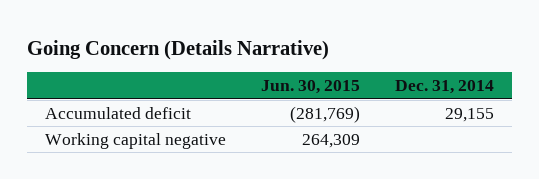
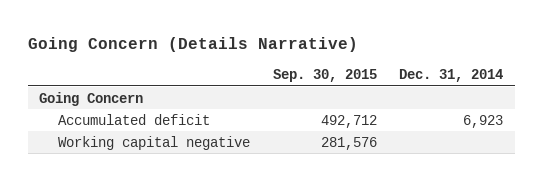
[260,80,360,95] Jun. 30, 2015 -> none
none -> [272,68,377,82] Sep. 30, 2015
none -> [39,91,144,106] Going Concern
[445,107,495,122] 29,155 -> [463,114,504,128] 6,923

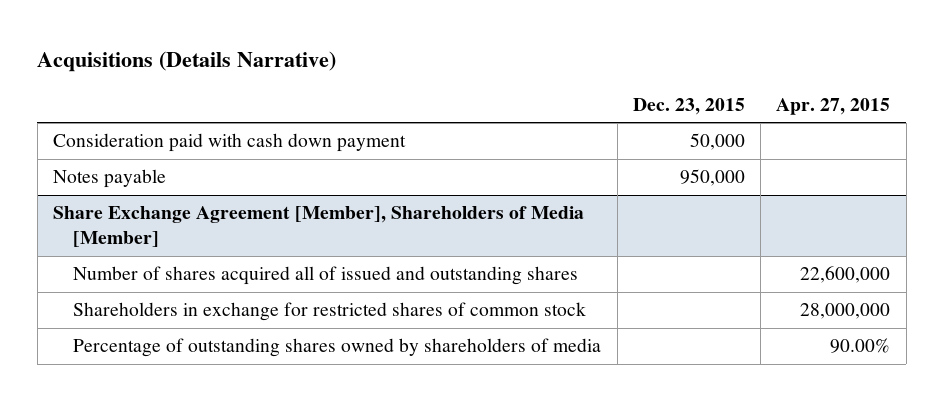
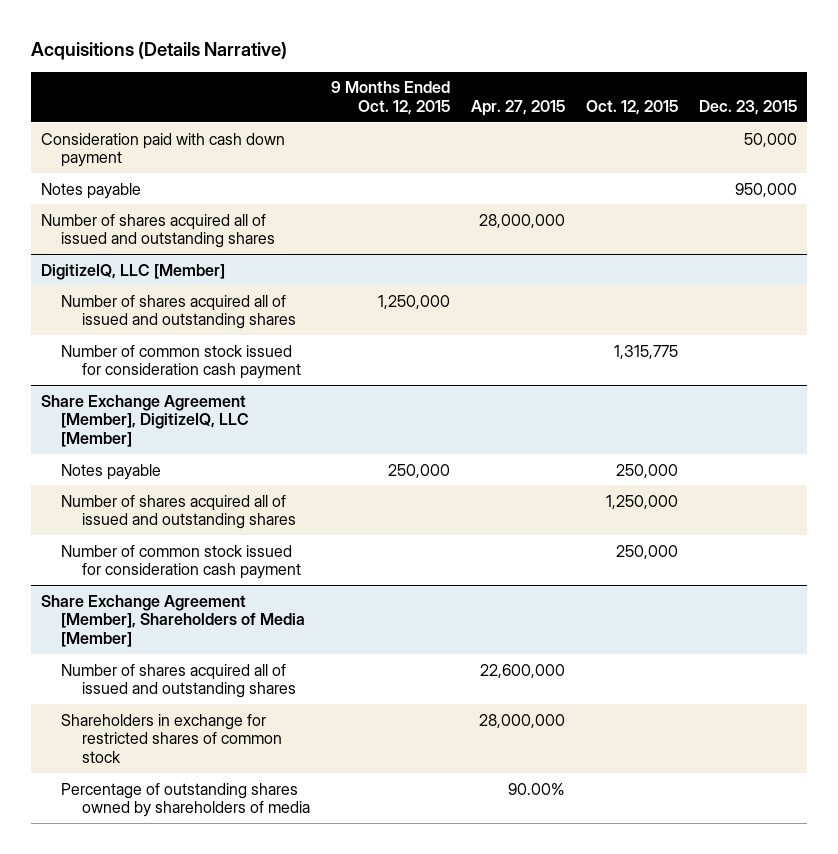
none -> [330,81,450,116] 9 Months Ended Oct. 12, 2015
none -> [585,100,678,116] Oct. 12, 2015
none -> [41,213,276,249] Number of shares acquired all of issued and outstanding shares
none -> [41,263,226,280] DigitizeIQ, LLC [Member]
none -> [61,294,296,330] Number of shares acquired all of issued and outstanding shares
none -> [61,344,301,380] Number of common stock issued for consideration cash payment
none -> [41,394,250,448] Share Exchange Agreement [Member], DigitizeIQ, LLC [Member]
none -> [61,463,162,480] Notes payable
none -> [61,494,296,530] Number of shares acquired all of issued and outstanding shares
none -> [61,544,301,580] Number of common stock issued for consideration cash payment

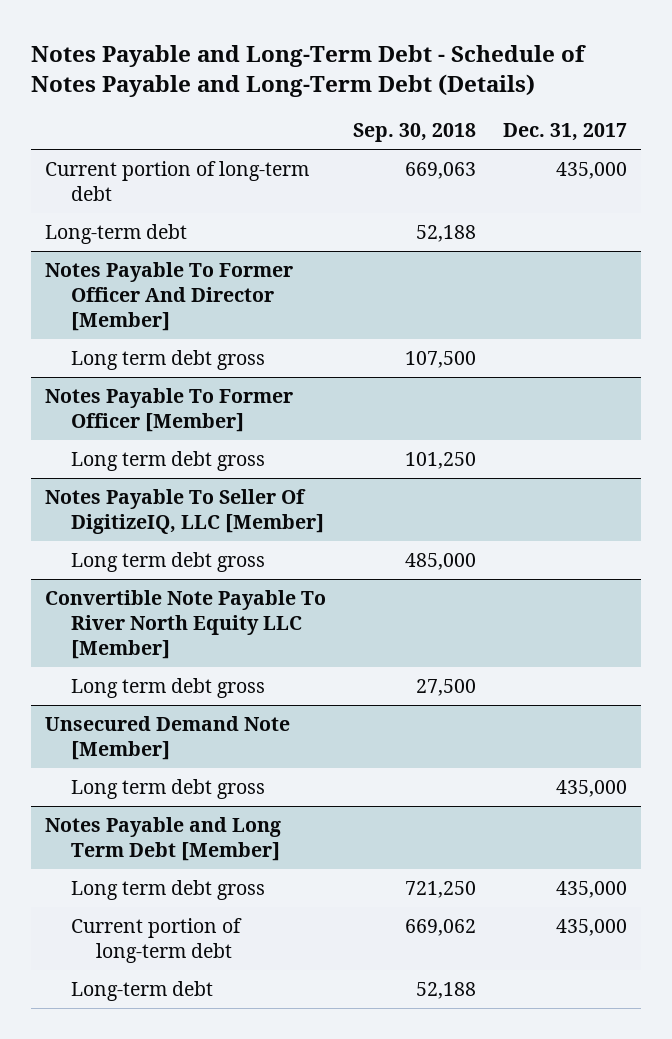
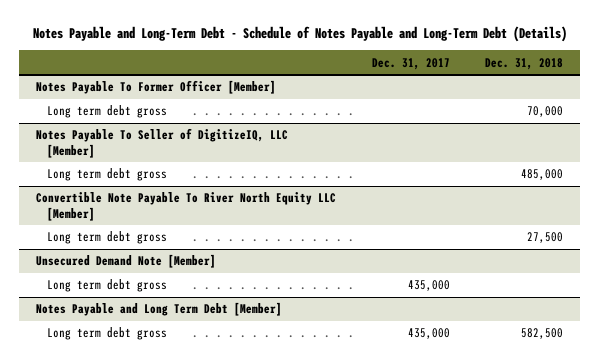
[353,123,477,143] Sep. 30, 2018 -> none
none -> [484,57,563,70] Dec. 31, 2018
[44,161,309,202] Current portion of long-term debt -> none
[44,224,187,245] Long-term debt -> none
[44,262,293,332] Notes Payable To Former Officer And Director [Member] -> none
[70,350,265,371] Long term debt gross -> none
[44,489,324,535] Notes Payable To Seller Of DigitizeIQ, LLC [Member] -> [36,128,289,158] Notes Payable To Seller of DigitizeIQ, LLC [Member]
[70,918,242,964] Current portion of long-term debt -> none
[70,981,213,1002] Long-term debt -> none

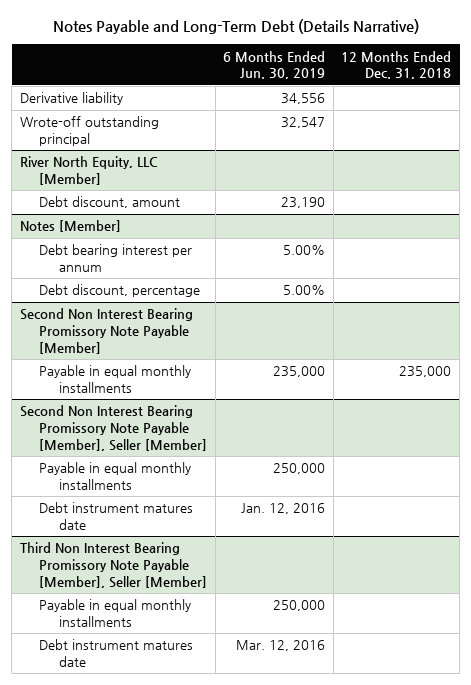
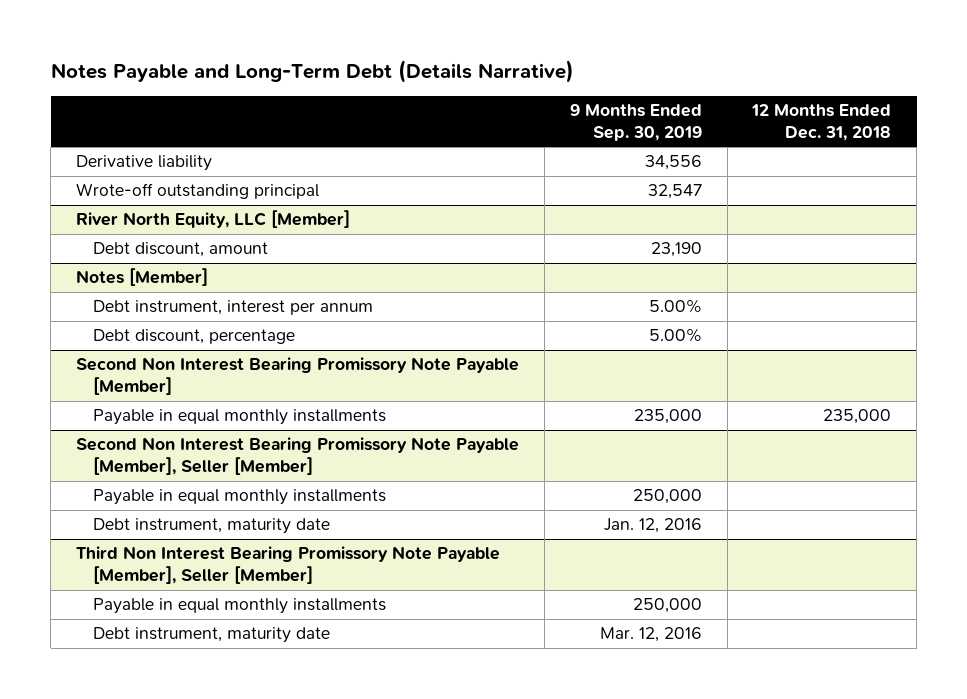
[223,50,326,80] 6 Months Ended Jun. 30, 2019 -> none
none -> [569,104,702,142] 9 Months Ended Sep. 30, 2019
[39,244,193,272] Debt bearing interest per annum -> [92,300,373,316] Debt instrument, interest per annum
[39,502,194,530] Debt instrument matures date -> [92,518,330,535] Debt instrument, maturity date
[39,639,194,667] Debt instrument matures date -> [92,627,330,644] Debt instrument, maturity date

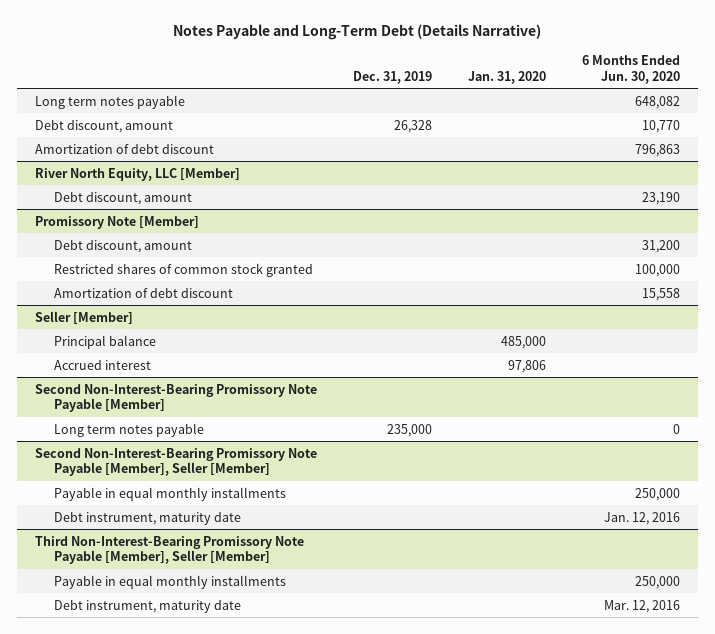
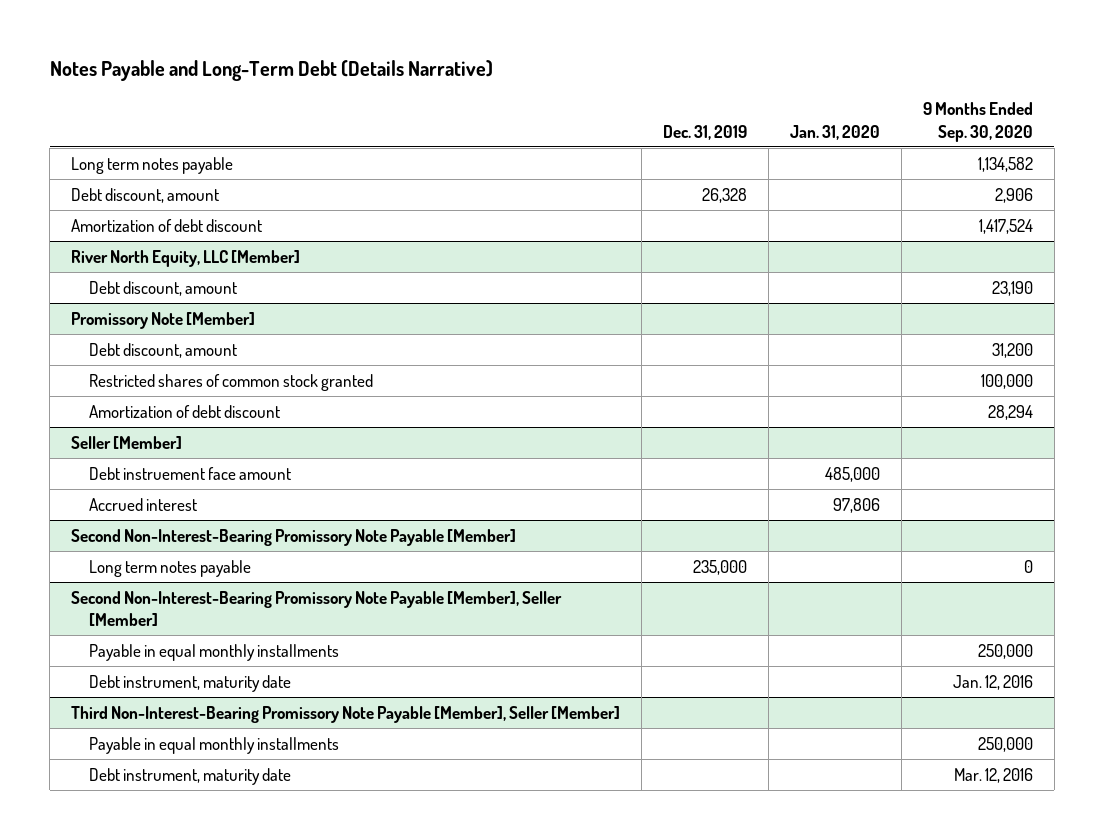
[581,54,680,84] 6 Months Ended Jun. 30, 2020 -> none
none -> [922,102,1033,142] 9 Months Ended Sep. 30, 2020
[53,334,156,349] Principal balance -> [88,466,291,480] Debt instruement face amount

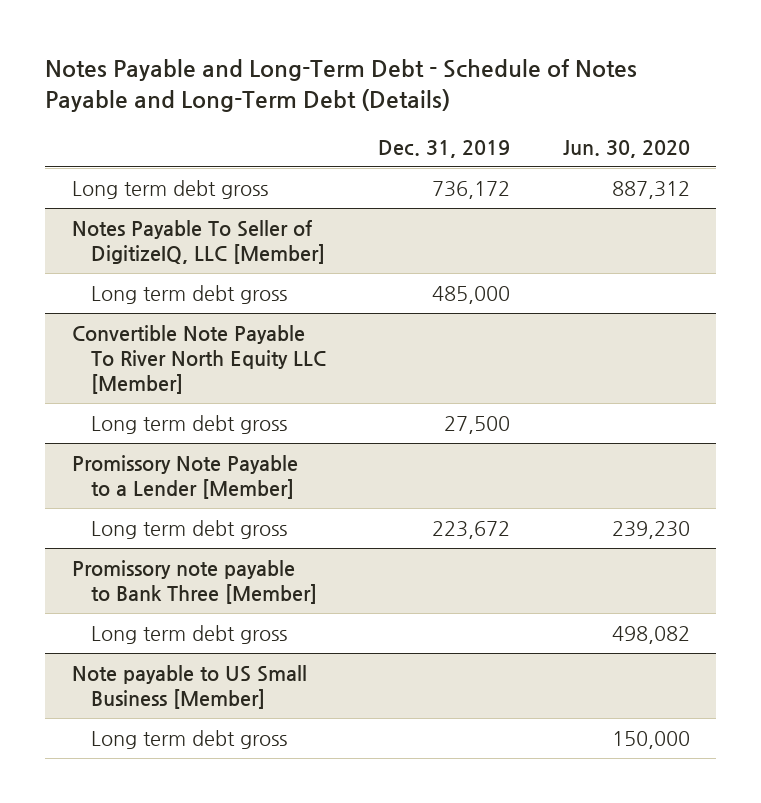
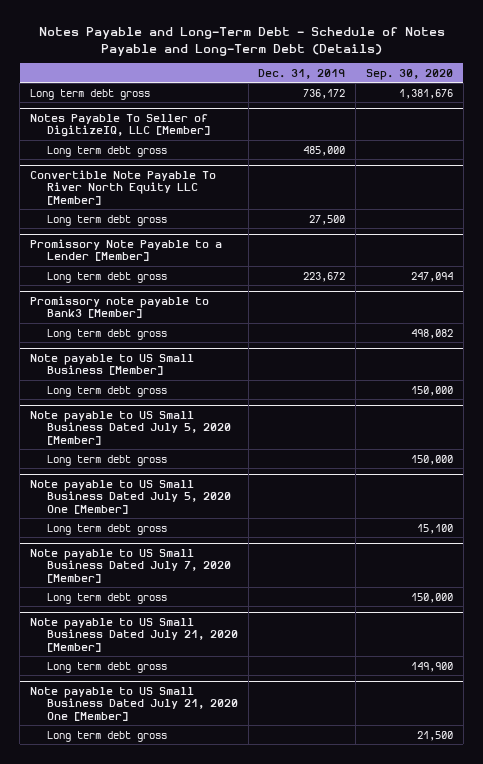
[562,139,690,158] Jun. 30, 2020 -> none
none -> [366,68,454,80] Sep. 30, 2020
[71,559,317,604] Promissory note payable to Bank Three [Member] -> [30,295,210,319] Promissory note payable to Bank3 [Member]
none -> [30,410,231,445] Note payable to US Small Business Dated July 5, 2020 [Member]
none -> [46,454,167,466] Long term debt gross
none -> [30,479,231,514] Note payable to US Small Business Dated July 5, 2020 One [Member]
none -> [46,523,167,535] Long term debt gross
none -> [30,548,231,583] Note payable to US Small Business Dated July 7, 2020 [Member]
none -> [46,592,167,604] Long term debt gross
none -> [30,617,238,652] Note payable to US Small Business Dated July 21, 2020 [Member]
none -> [46,661,167,673] Long term debt gross
none -> [30,686,238,721] Note payable to US Small Business Dated July 21, 2020 One [Member]
none -> [46,730,167,742] Long term debt gross

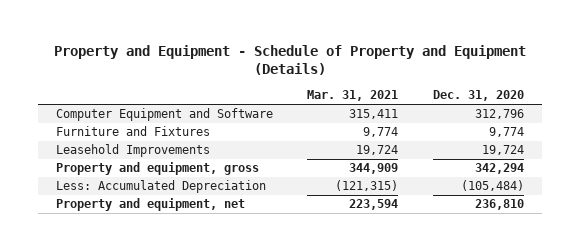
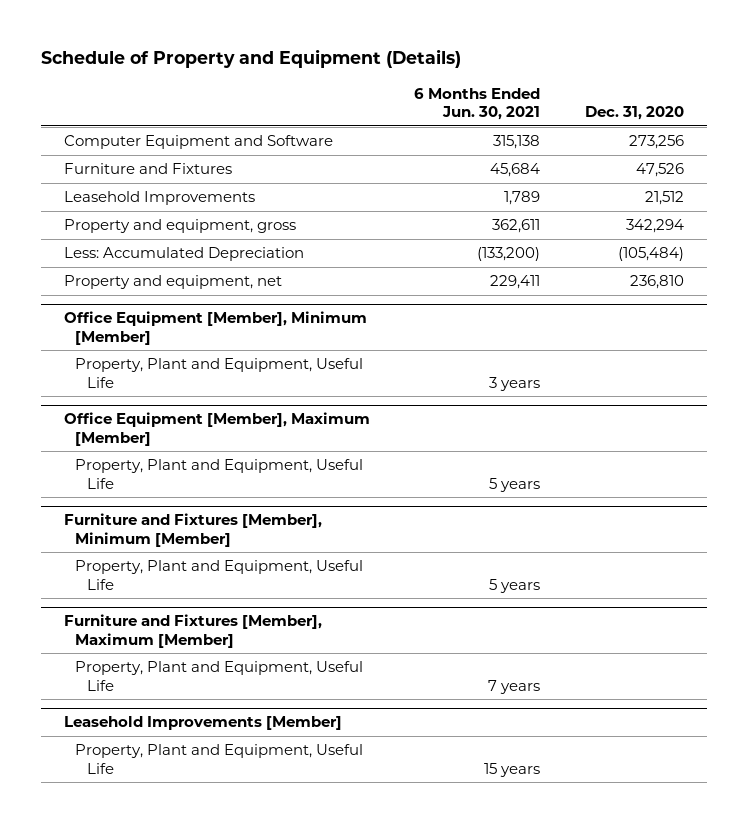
[53,45,526,76] Property and Equipment - Schedule of Property and Equipment (Details) -> [41,49,462,69] Schedule of Property and Equipment (Details)
[307,90,399,102] Mar. 31, 2021 -> none
none -> [414,87,541,121] 6 Months Ended Jun. 30, 2021
[475,109,525,120] 312,796 -> [629,135,685,150] 273,256
[489,127,525,138] 9,774 -> [636,163,685,178] 47,526
[482,145,525,156] 19,724 -> [645,191,685,206] 21,512
none -> [63,311,367,345] Office Equipment [Member], Minimum [Member]
none -> [75,358,364,388] Property, Plant and Equipment, Useful Life
none -> [63,412,370,446] Office Equipment [Member], Maximum [Member]
none -> [75,459,364,489] Property, Plant and Equipment, Useful Life
none -> [63,513,322,547] Furniture and Fixtures [Member], Minimum [Member]
none -> [75,560,364,590] Property, Plant and Equipment, Useful Life
none -> [63,614,322,648] Furniture and Fixtures [Member], Maximum [Member]
none -> [75,661,364,691] Property, Plant and Equipment, Useful Life
none -> [63,716,342,731] Leasehold Improvements [Member]
none -> [75,744,364,774] Property, Plant and Equipment, Useful Life

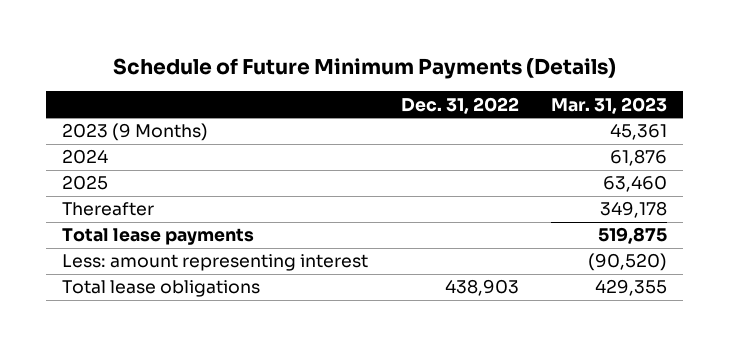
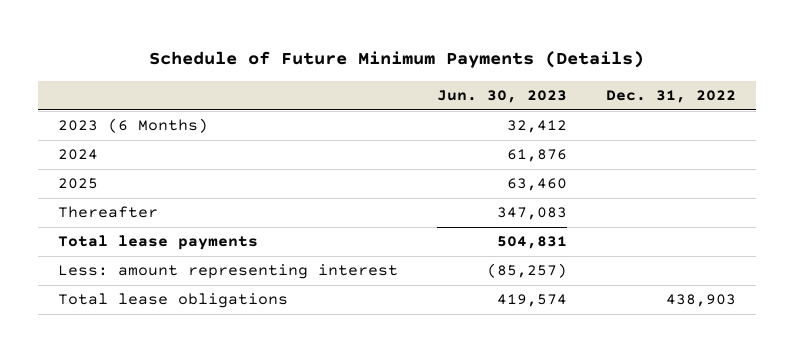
[550,96,667,114] Mar. 31, 2023 -> none
none -> [437,90,568,104] Jun. 30, 2023
[62,123,209,142] 2023 (9 Months) -> [57,118,208,134] 2023 (6 Months)

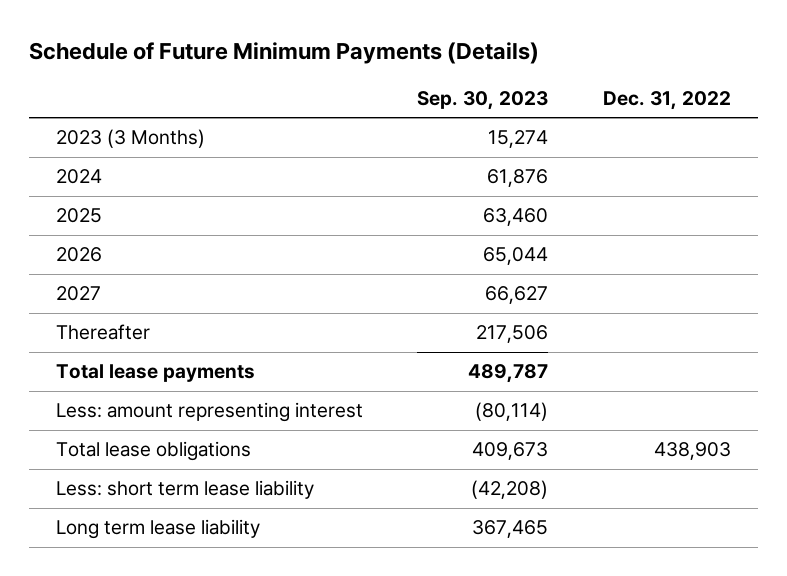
[437,90,568,104] Jun. 30, 2023 -> none
none -> [417,90,549,110] Sep. 30, 2023
[57,118,208,134] 2023 (6 Months) -> [55,129,205,149] 2023 (3 Months)
none -> [55,247,102,263] 2026
none -> [55,286,101,302] 2027
none -> [55,480,314,500] Less: short term lease liability
none -> [55,519,260,540] Long term lease liability

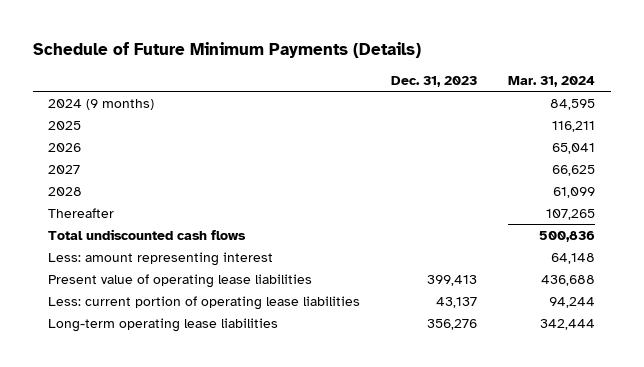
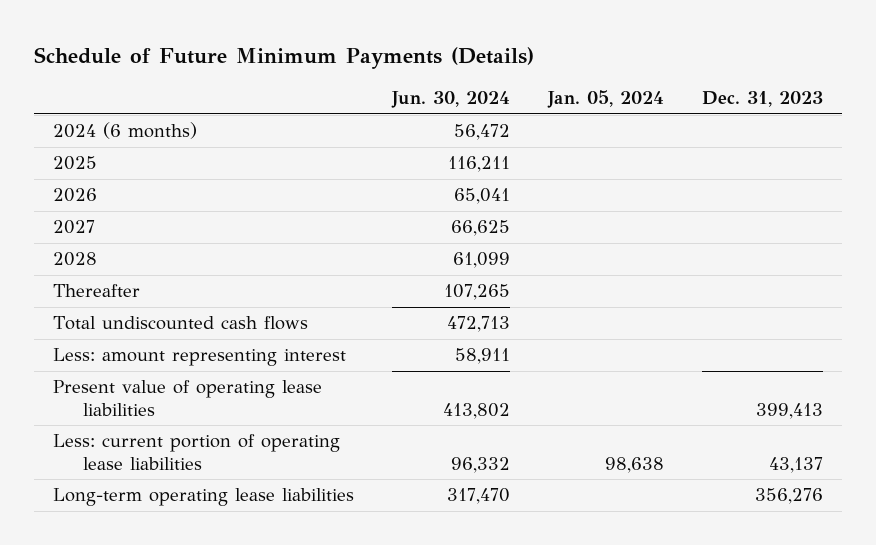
[508,76,596,88] Mar. 31, 2024 -> none
none -> [391,91,511,109] Jun. 30, 2024
none -> [547,90,665,109] Jan. 05, 2024
[48,98,155,110] 2024 (9 months) -> [53,122,198,140] 2024 (6 months)

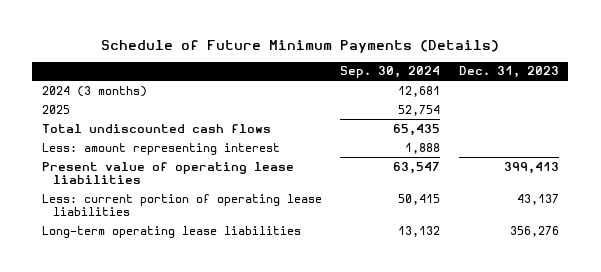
[391,91,511,109] Jun. 30, 2024 -> none
[547,90,665,109] Jan. 05, 2024 -> none
none -> [340,66,441,79] Sep. 30, 2024
[53,122,198,140] 2024 (6 months) -> [41,85,147,97] 2024 (3 months)
[53,188,98,203] 2026 -> none
[53,220,96,235] 2027 -> none
[53,252,98,267] 2028 -> none
[53,284,141,298] Thereafter -> none

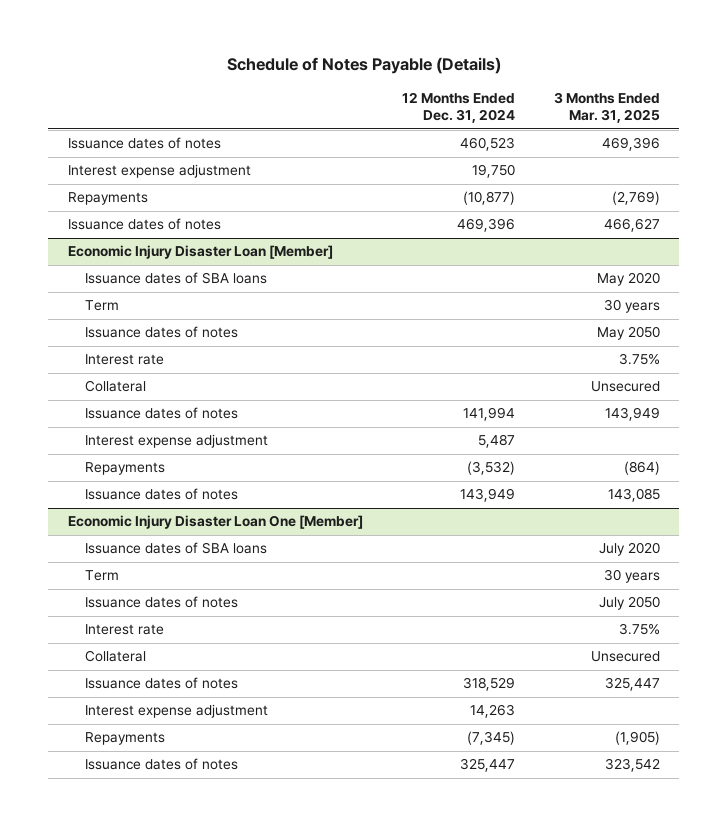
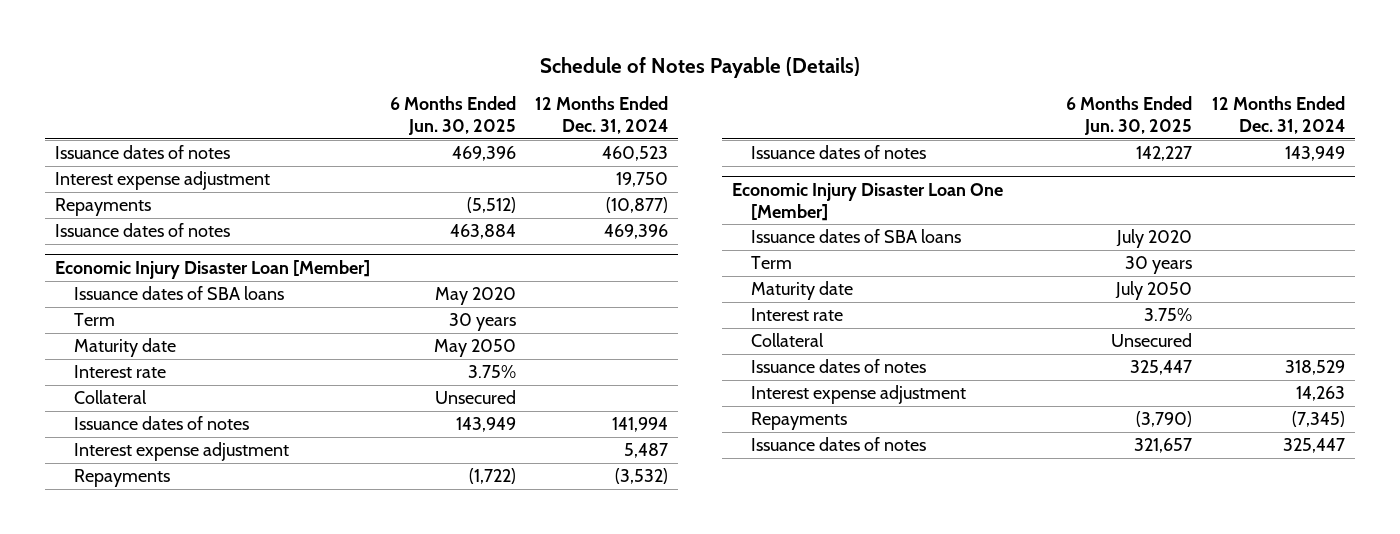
[553,91,660,124] 3 Months Ended Mar. 31, 2025 -> none
none -> [389,96,516,135] 6 Months Ended Jun. 30, 2025
[84,326,238,339] Issuance dates of notes -> [73,338,176,358] Maturity date
[84,596,238,609] Issuance dates of notes -> [750,281,853,301] Maturity date

